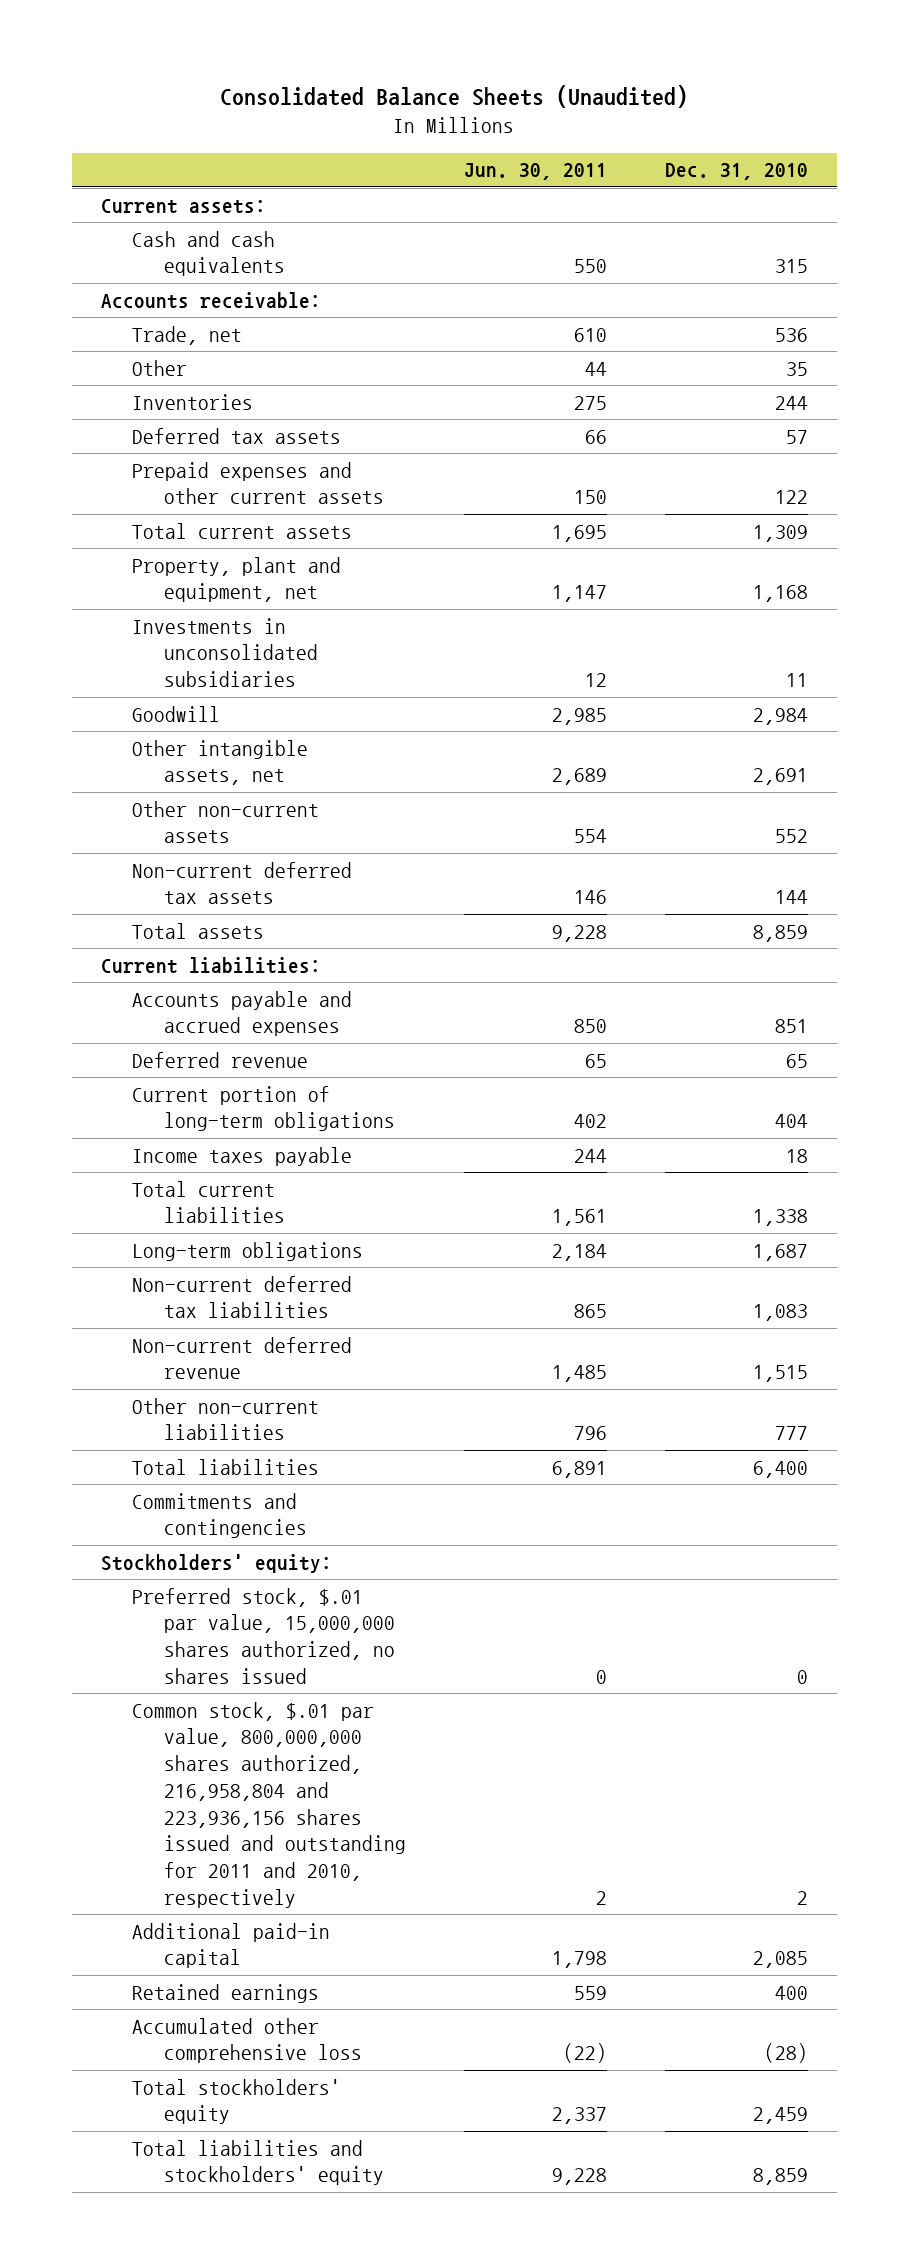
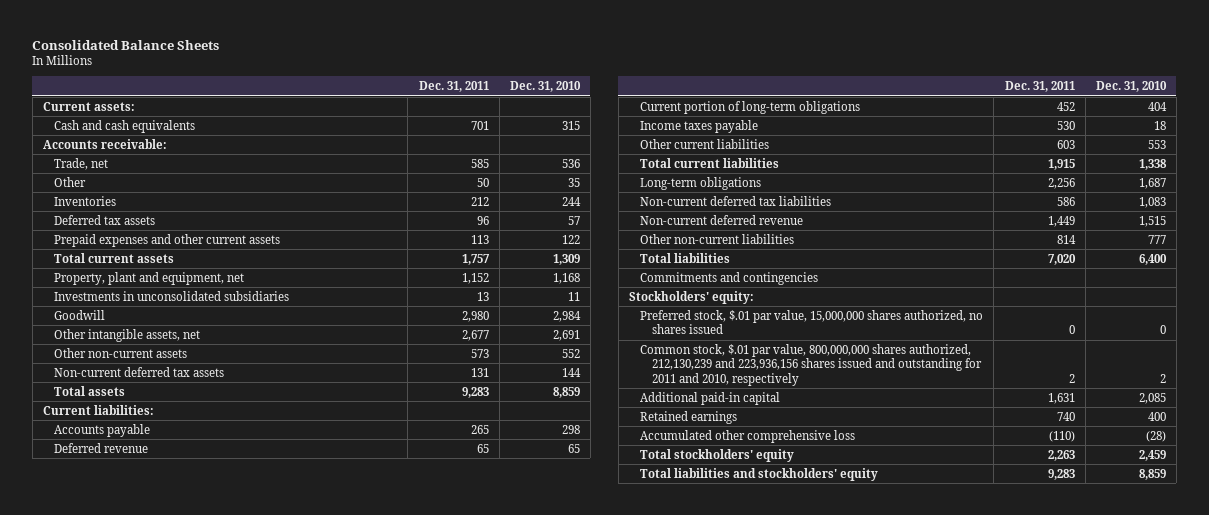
[220,85,689,109] Consolidated Balance Sheets (Unaudited) -> [32,39,220,50] Consolidated Balance Sheets
[463,163,607,181] Jun. 30, 2011 -> none
none -> [418,81,489,93] Dec. 31, 2011
[132,990,353,1037] Accounts payable and accrued expenses -> none
none -> [54,423,151,437] Accounts payable
none -> [640,138,770,149] Other current liabilities
[132,1701,407,1908] Common stock, $.01 par value, 800,000,000 shares authorized, 216,958,804 and 223,936,156 shares issued and outstanding for 2011 and 2010, respectively -> [640,343,982,386] Common stock, $.01 par value, 800,000,000 shares authorized, 212,130,239 and 223,936,156 shares issued and outstanding for 2011 and 2010, respectively

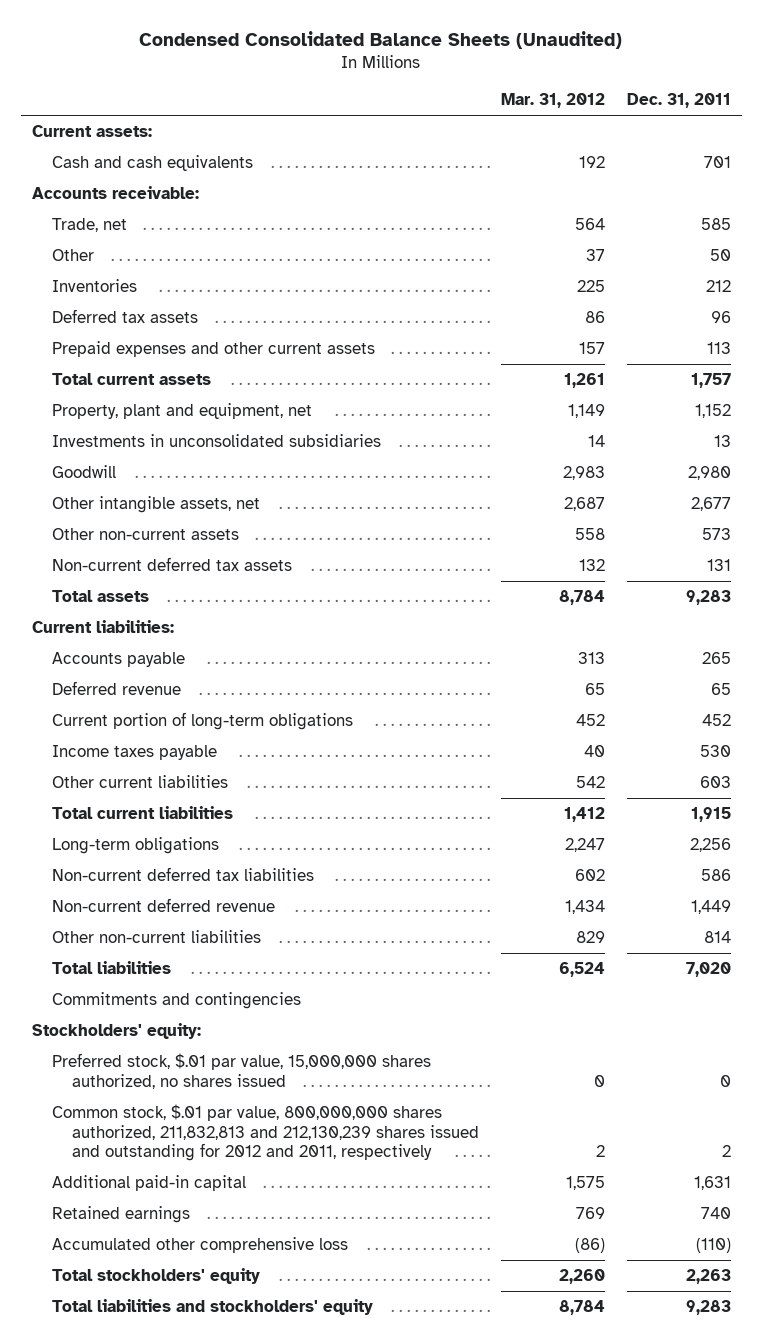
[32,39,220,50] Consolidated Balance Sheets -> [139,30,623,49] Condensed Consolidated Balance Sheets (Unaudited)
[509,81,581,93] Dec. 31, 2010 -> none
none -> [501,93,606,109] Mar. 31, 2012
[640,343,982,386] Common stock, $.01 par value, 800,000,000 shares authorized, 212,130,239 and 223,936,156 shares issued and outstanding for 2011 and 2010, respectively -> [51,1104,479,1162] Common stock, $.01 par value, 800,000,000 shares authorized, 211,832,813 and 212,130,239 shares issued and outstanding for 2012 and 2011, respectively

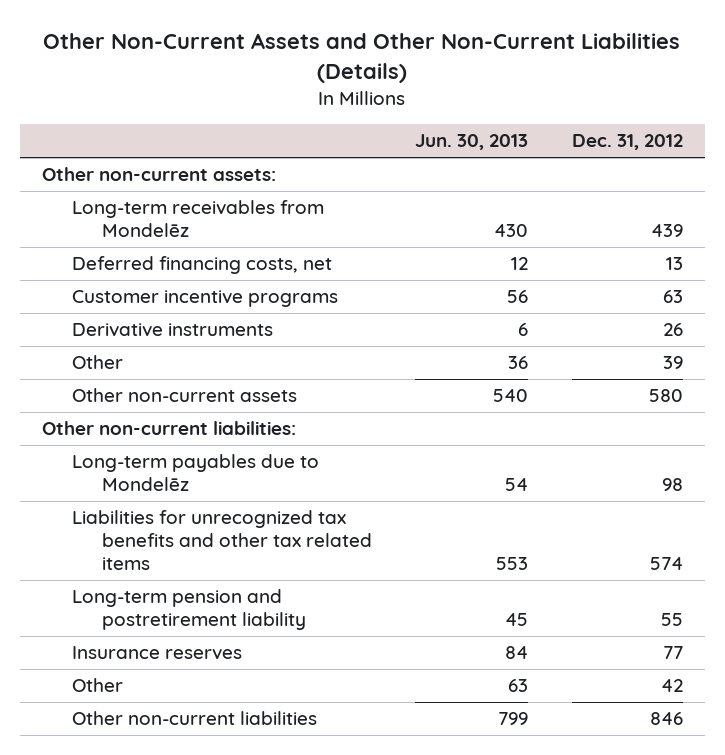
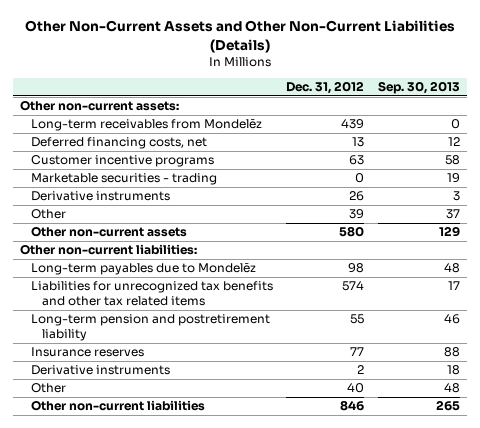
[415,134,529,151] Jun. 30, 2013 -> none
none -> [377,81,460,95] Sep. 30, 2013
none -> [30,173,217,186] Marketable securities - trading
none -> [30,365,170,376] Derivative instruments
[660,679,683,693] 42 -> [347,383,365,394] 40

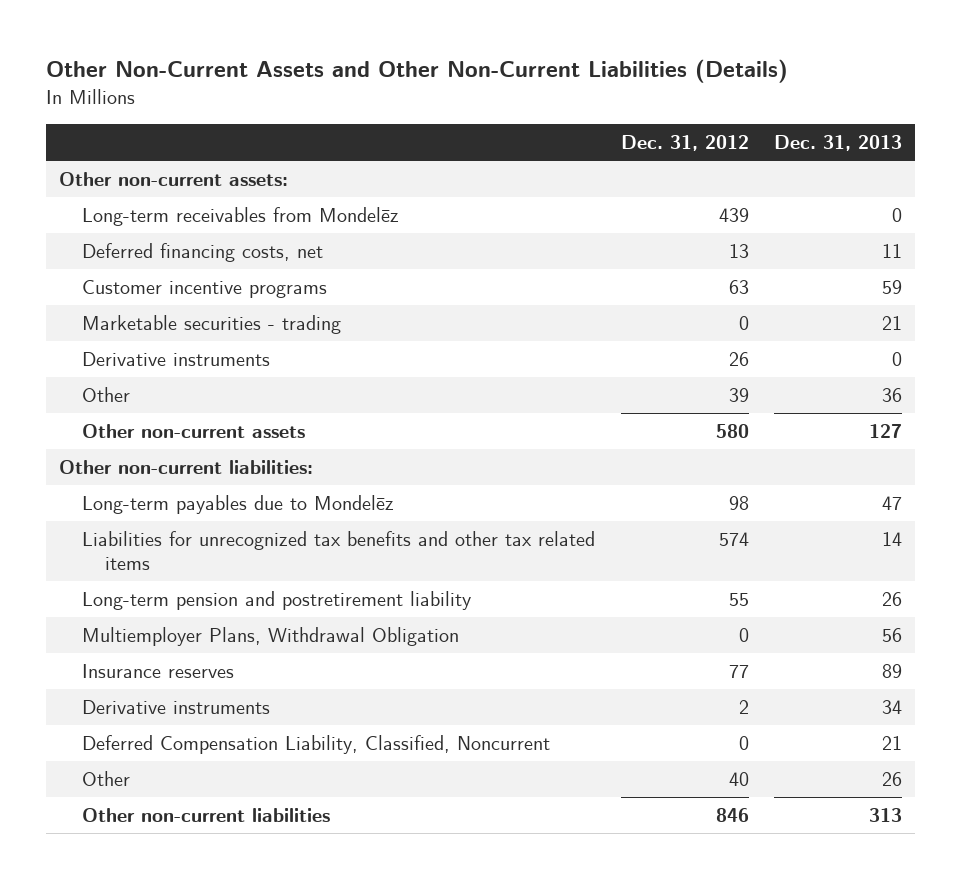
[377,81,460,95] Sep. 30, 2013 -> none
none -> [774,135,903,152] Dec. 31, 2013
none -> [81,626,459,646] Multiemployer Plans, Withdrawal Obligation
none -> [81,734,550,754] Deferred Compensation Liability, Classified, Noncurrent

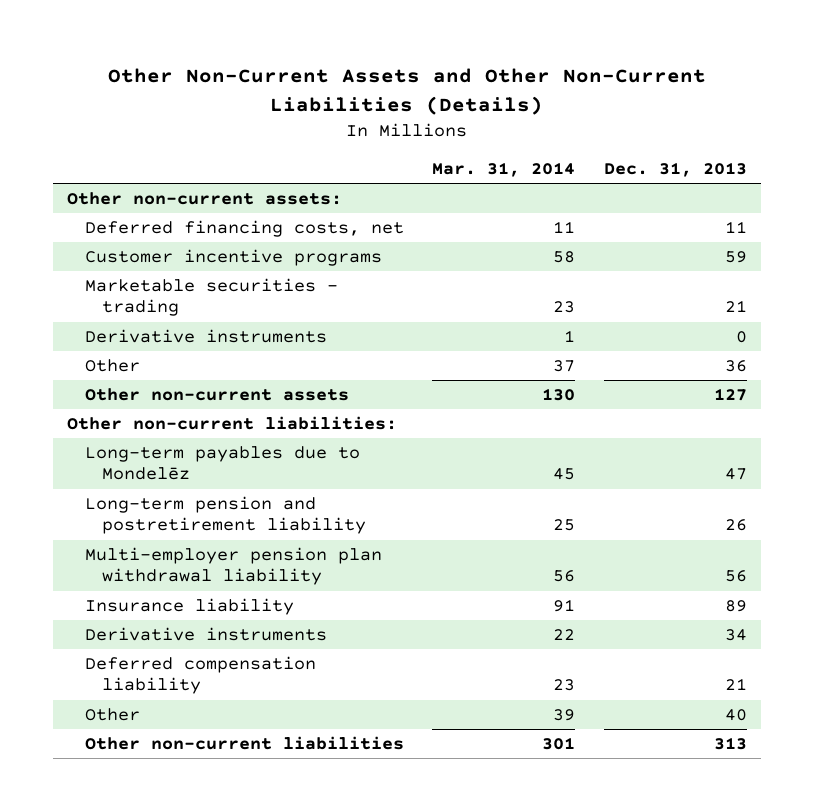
[620,135,749,152] Dec. 31, 2012 -> none
none -> [432,162,576,178] Mar. 31, 2014
[81,206,399,226] Long-term receivables from Mondelēz -> none
[81,530,595,570] Liabilities for unrecognized tax benefits and other tax related items -> none
[81,626,459,646] Multiemployer Plans, Withdrawal Obligation -> [84,547,382,586] Multi-employer pension plan withdrawal liability
[81,663,234,678] Insurance reserves -> [84,598,294,616] Insurance liability
[81,734,550,754] Deferred Compensation Liability, Classified, Noncurrent -> [84,656,316,695] Deferred compensation liability
[882,771,903,786] 26 -> [724,709,747,722] 40

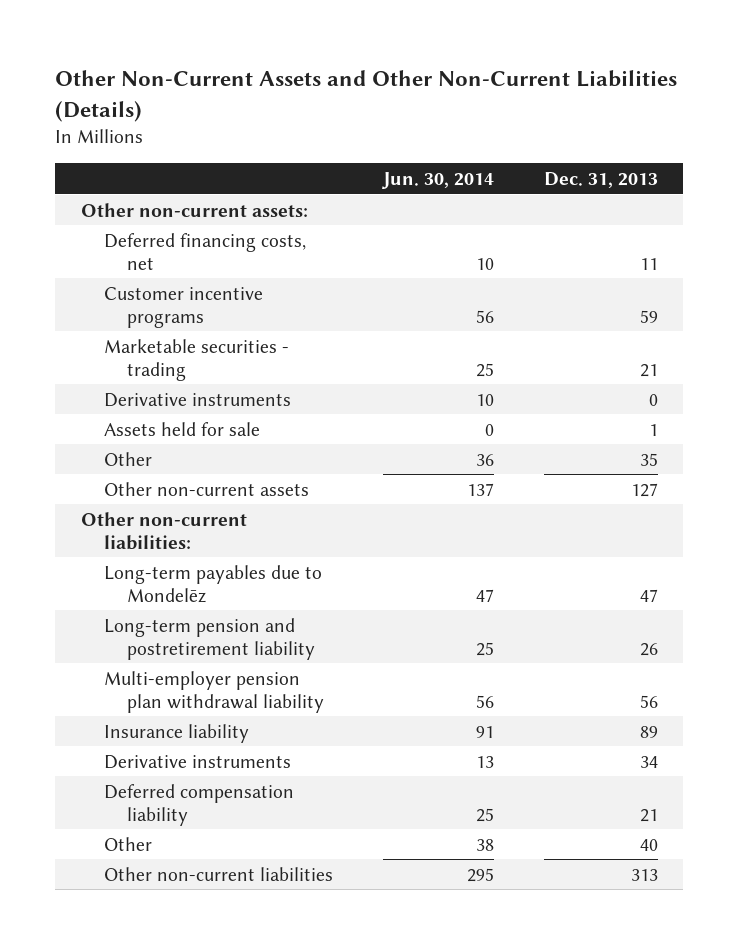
[432,162,576,178] Mar. 31, 2014 -> none
none -> [381,171,494,189] Jun. 30, 2014
none -> [103,421,260,436] Assets held for sale
[724,360,747,373] 36 -> [639,452,658,466] 35

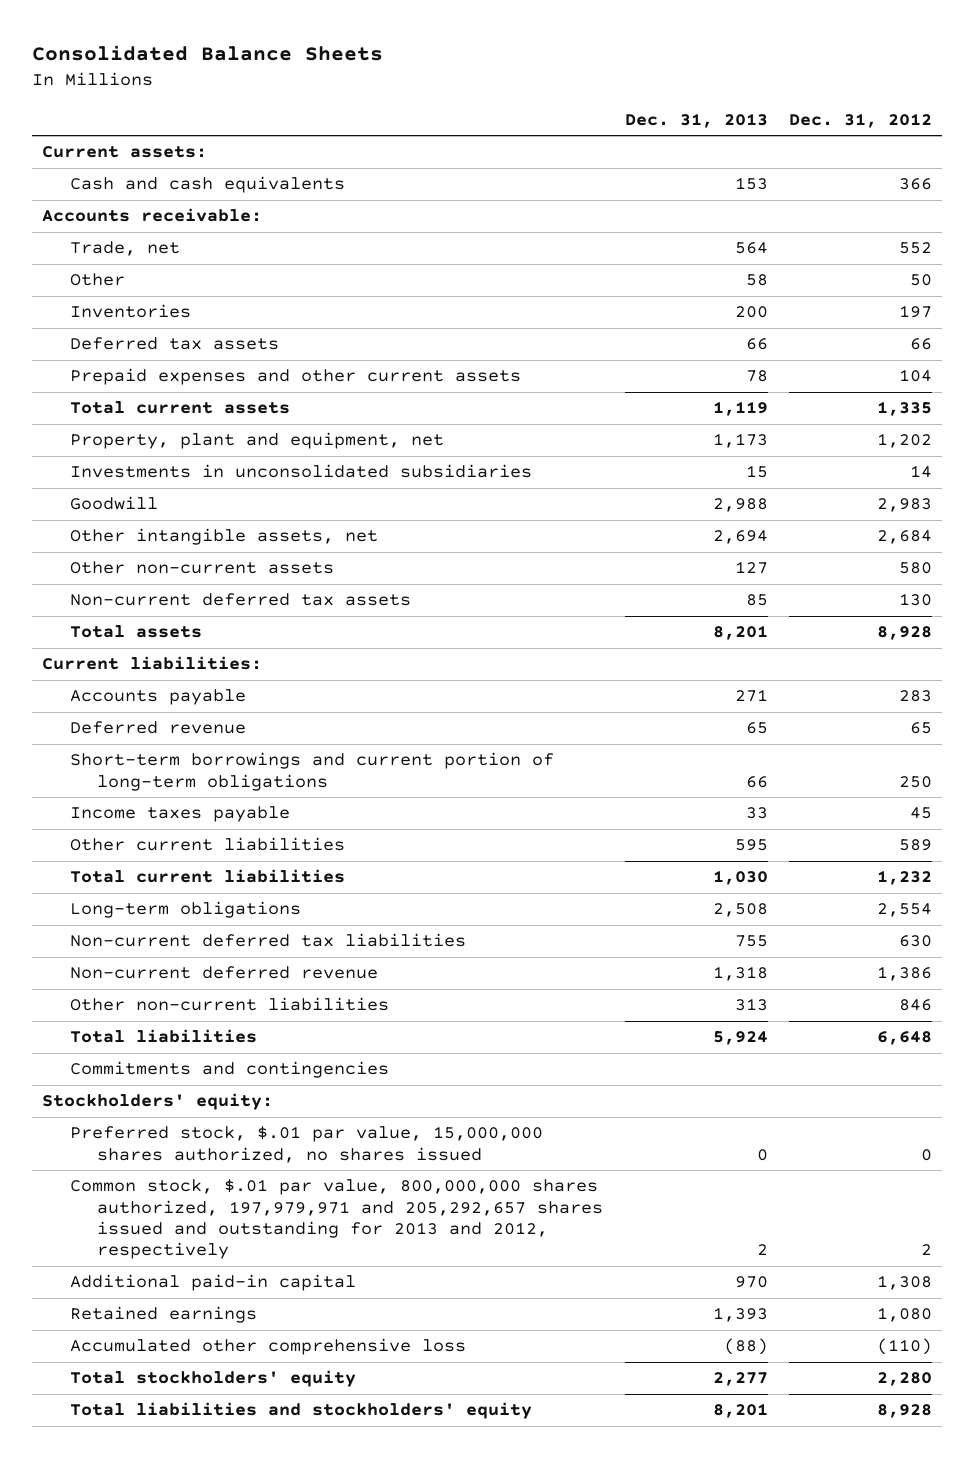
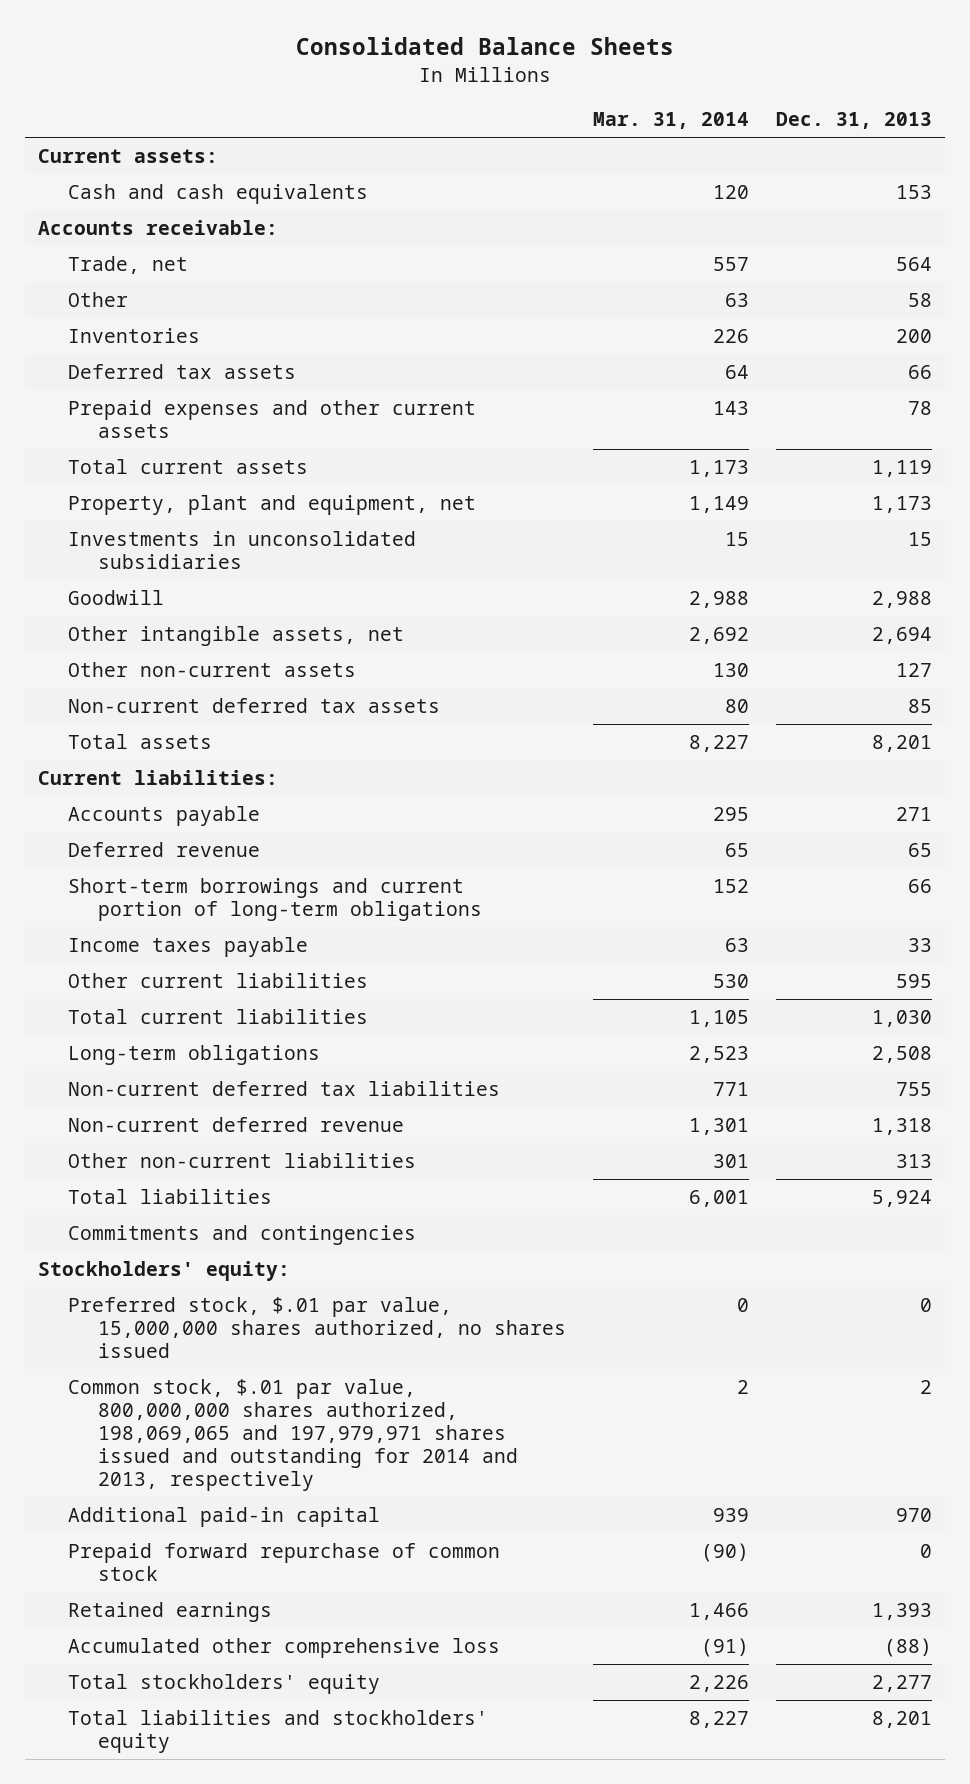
[788,112,932,128] Dec. 31, 2012 -> none
none -> [592,112,749,130] Mar. 31, 2014
[69,1179,604,1260] Common stock, $.01 par value, 800,000,000 shares authorized, 197,979,971 and 205,292,657 shares issued and outstanding for 2013 and 2012, respectively -> [68,1378,518,1492] Common stock, $.01 par value, 800,000,000 shares authorized, 198,069,065 and 197,979,971 shares issued and outstanding for 2014 and 2013, respectively
none -> [68,1542,501,1581] Prepaid forward repurchase of common stock

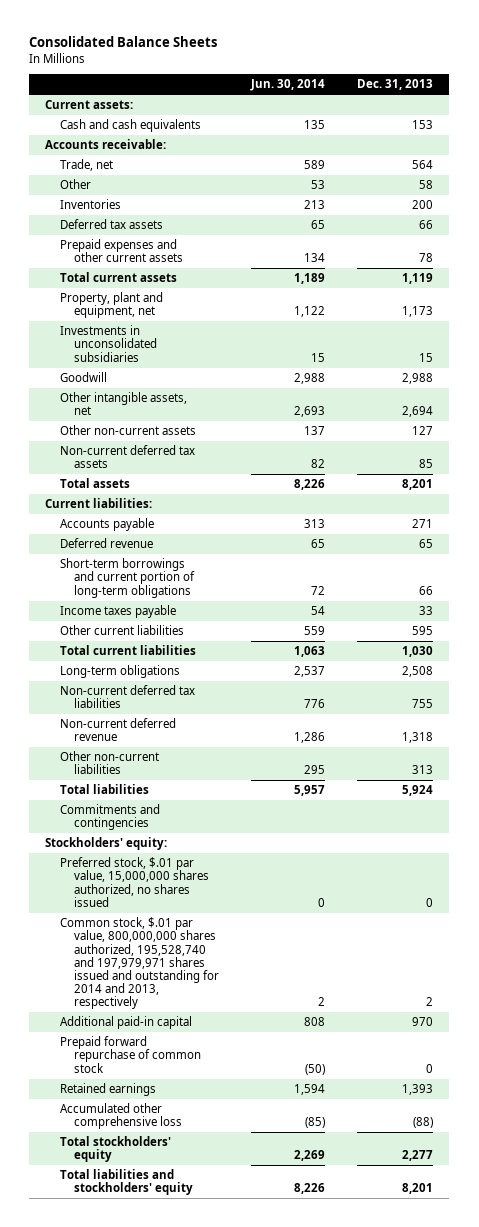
[592,112,749,130] Mar. 31, 2014 -> none
none -> [249,79,325,92] Jun. 30, 2014
[68,1378,518,1492] Common stock, $.01 par value, 800,000,000 shares authorized, 198,069,065 and 197,979,971 shares issued and outstanding for 2014 and 2013, respectively -> [59,917,219,1010] Common stock, $.01 par value, 800,000,000 shares authorized, 195,528,740 and 197,979,971 shares issued and outstanding for 2014 and 2013, respectively

